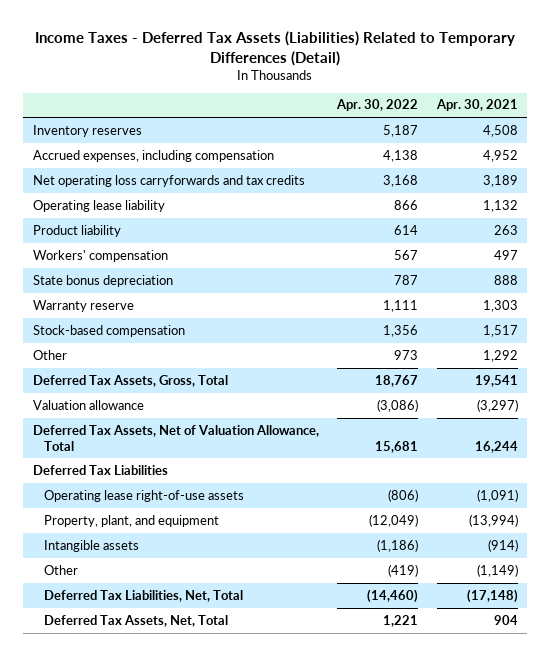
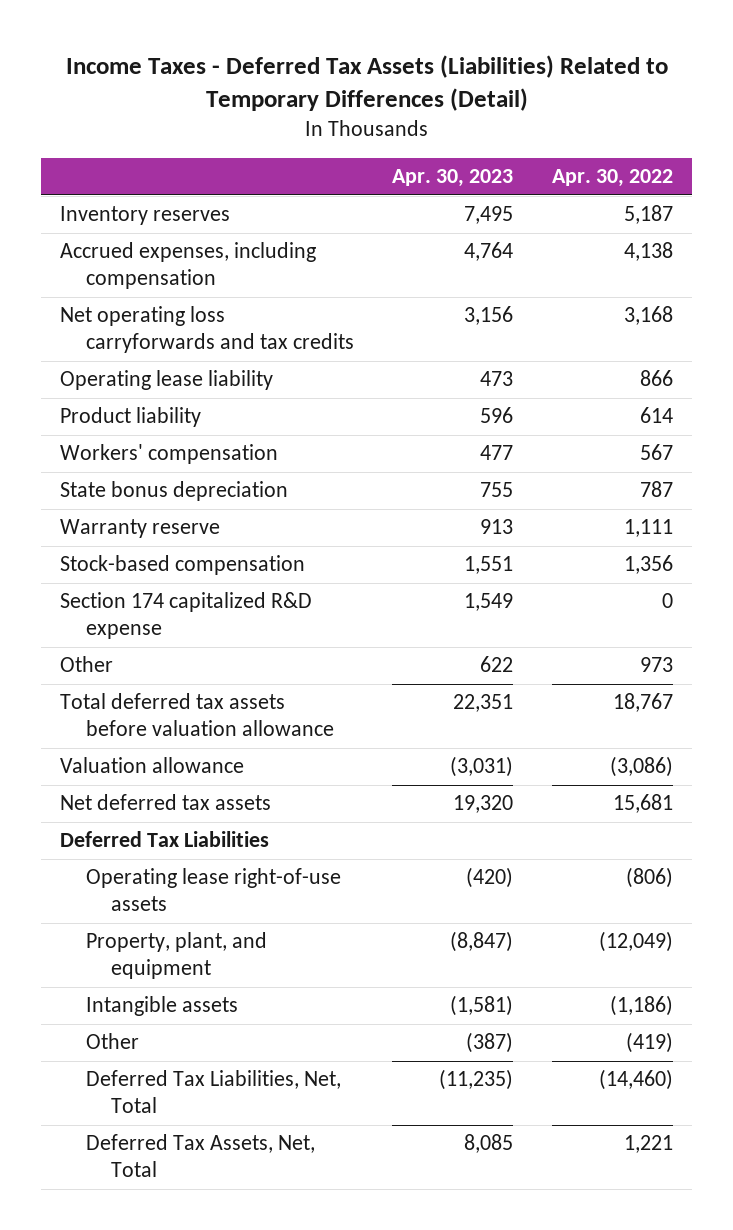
[436,99,519,112] Apr. 30, 2021 -> none
none -> [392,169,514,188] Apr. 30, 2023
none -> [60,592,313,640] Section 174 capitalized R&D expense
[32,374,228,387] Deferred Tax Assets, Gross, Total -> [60,693,334,737] Total deferred tax assets before valuation allowance
[32,424,319,451] Deferred Tax Assets, Net of Valuation Allowance, Total -> [60,794,272,811] Net deferred tax assets

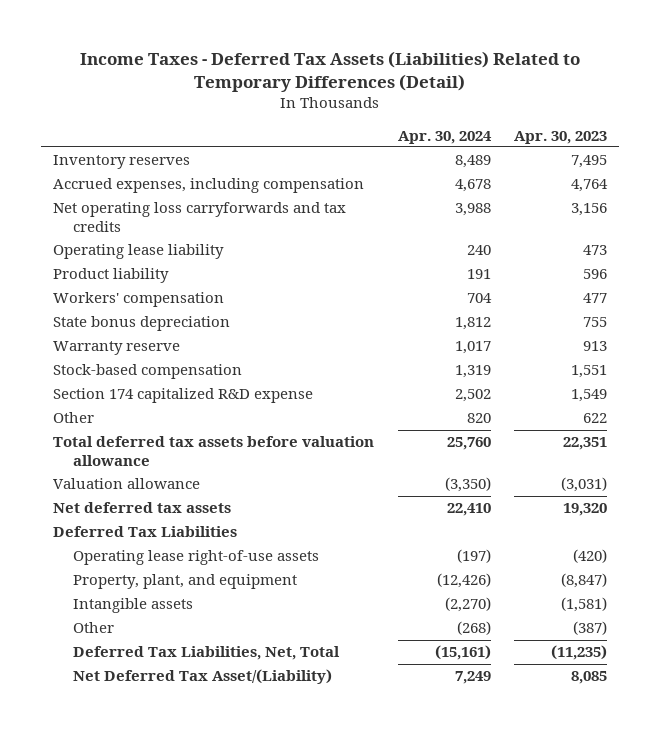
[552,169,674,188] Apr. 30, 2022 -> none
none -> [397,130,492,144] Apr. 30, 2024
[85,1134,315,1178] Deferred Tax Assets, Net, Total -> [72,669,332,685] Net Deferred Tax Asset/(Liability)

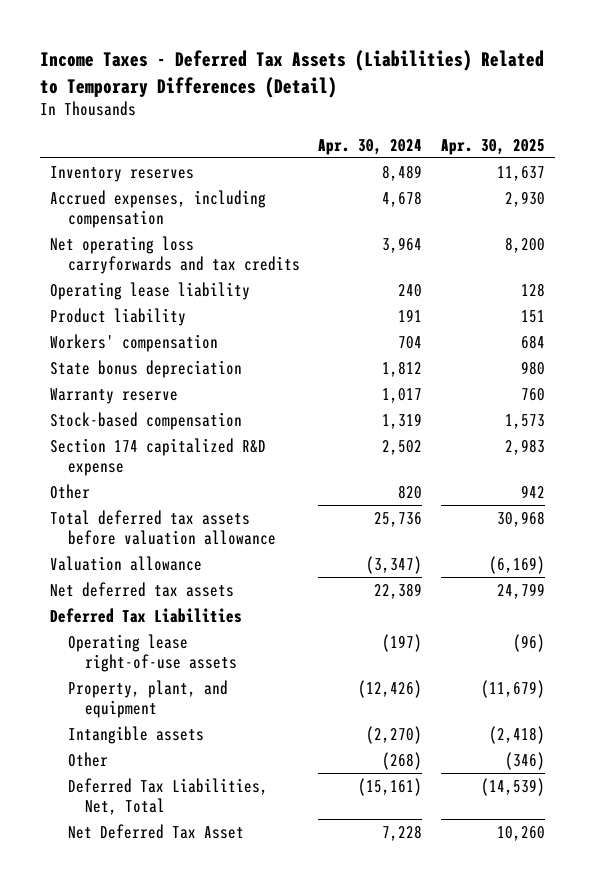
[513,130,607,144] Apr. 30, 2023 -> none
none -> [441,138,546,155] Apr. 30, 2025
[454,203,491,217] 3,988 -> [382,236,423,253] 3,964
[446,437,491,451] 25,760 -> [374,511,423,527] 25,736
[444,477,491,493] (3,350) -> [366,555,423,574] (3,347)
[446,503,491,517] 22,410 -> [374,582,423,599] 22,389
[72,669,332,685] Net Deferred Tax Asset/(Liability) -> [67,823,244,839] Net Deferred Tax Asset
[454,671,491,685] 7,249 -> [382,824,423,841] 7,228

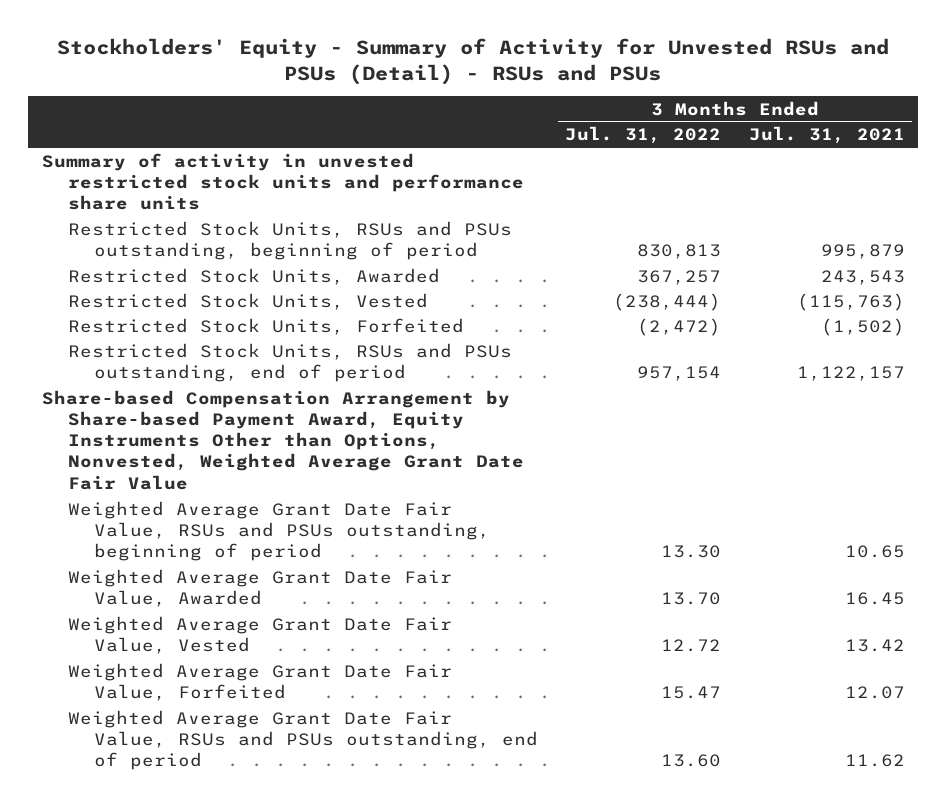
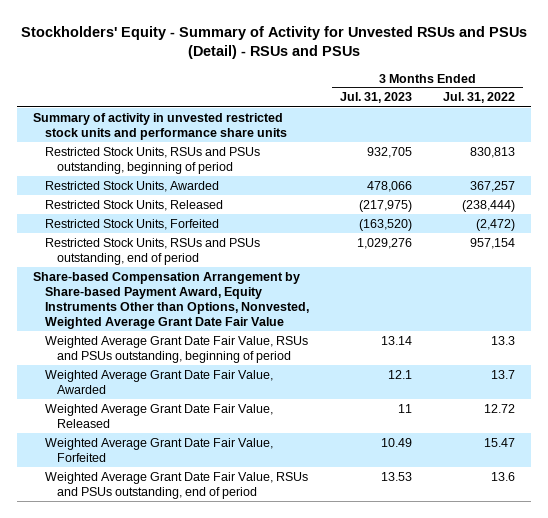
[748,126,905,145] Jul. 31, 2021 -> none
none -> [340,92,413,104] Jul. 31, 2023
[67,292,428,310] Restricted Stock Units, Vested -> [44,199,223,211] Restricted Stock Units, Released
[661,545,722,559] 13.30 -> [491,335,516,345] 13.3
[661,591,722,605] 13.70 -> [491,369,516,379] 13.7
[67,615,452,654] Weighted Average Grant Date Fair Value, Vested -> [44,403,273,428] Weighted Average Grant Date Fair Value, Released
[661,754,722,768] 13.60 -> [491,471,516,481] 13.6

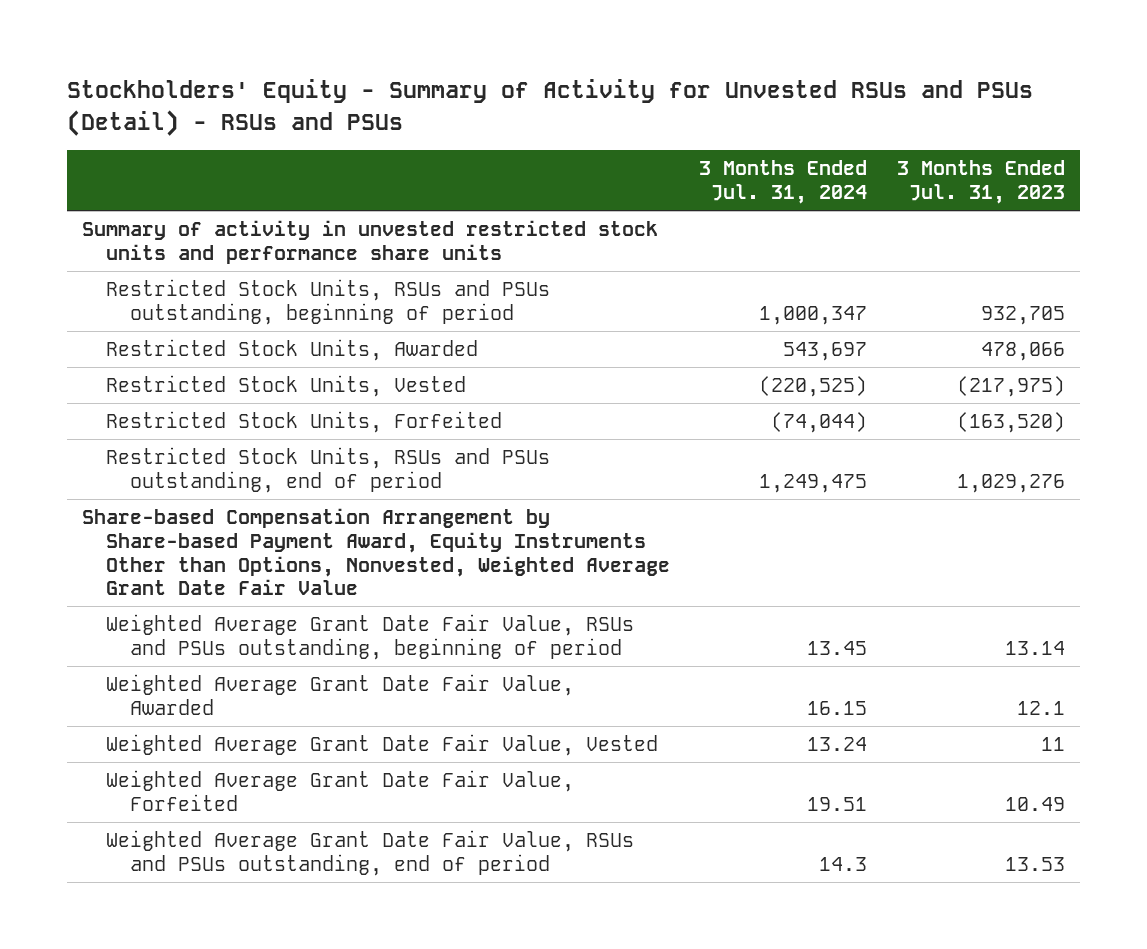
[443,92,516,104] Jul. 31, 2022 -> none
none -> [699,160,868,204] 3 Months Ended Jul. 31, 2024
[44,199,223,211] Restricted Stock Units, Released -> [106,375,467,398] Restricted Stock Units, Vested
[44,403,273,428] Weighted Average Grant Date Fair Value, Released -> [106,734,659,757] Weighted Average Grant Date Fair Value, Vested

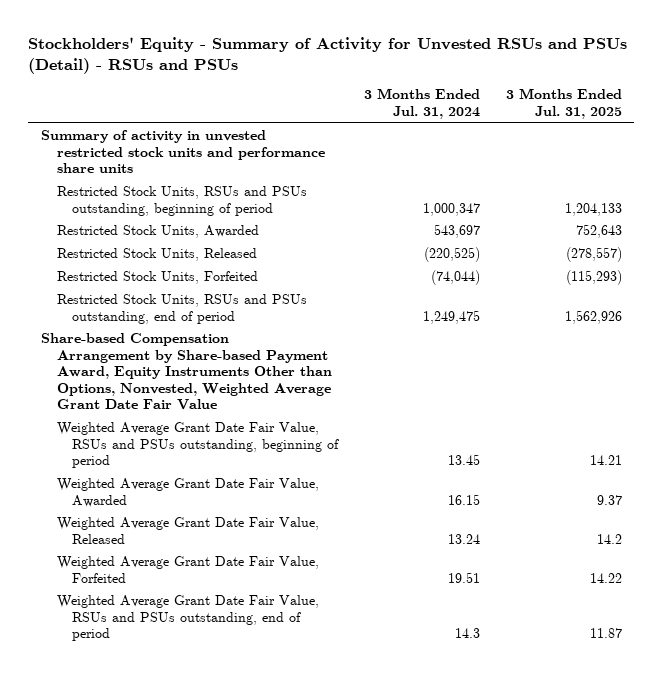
[896,160,1065,204] 3 Months Ended Jul. 31, 2023 -> none
none -> [505,88,622,119] 3 Months Ended Jul. 31, 2025
[106,375,467,398] Restricted Stock Units, Vested -> [56,248,257,262] Restricted Stock Units, Released
[106,734,659,757] Weighted Average Grant Date Fair Value, Vested -> [56,517,319,544] Weighted Average Grant Date Fair Value, Released

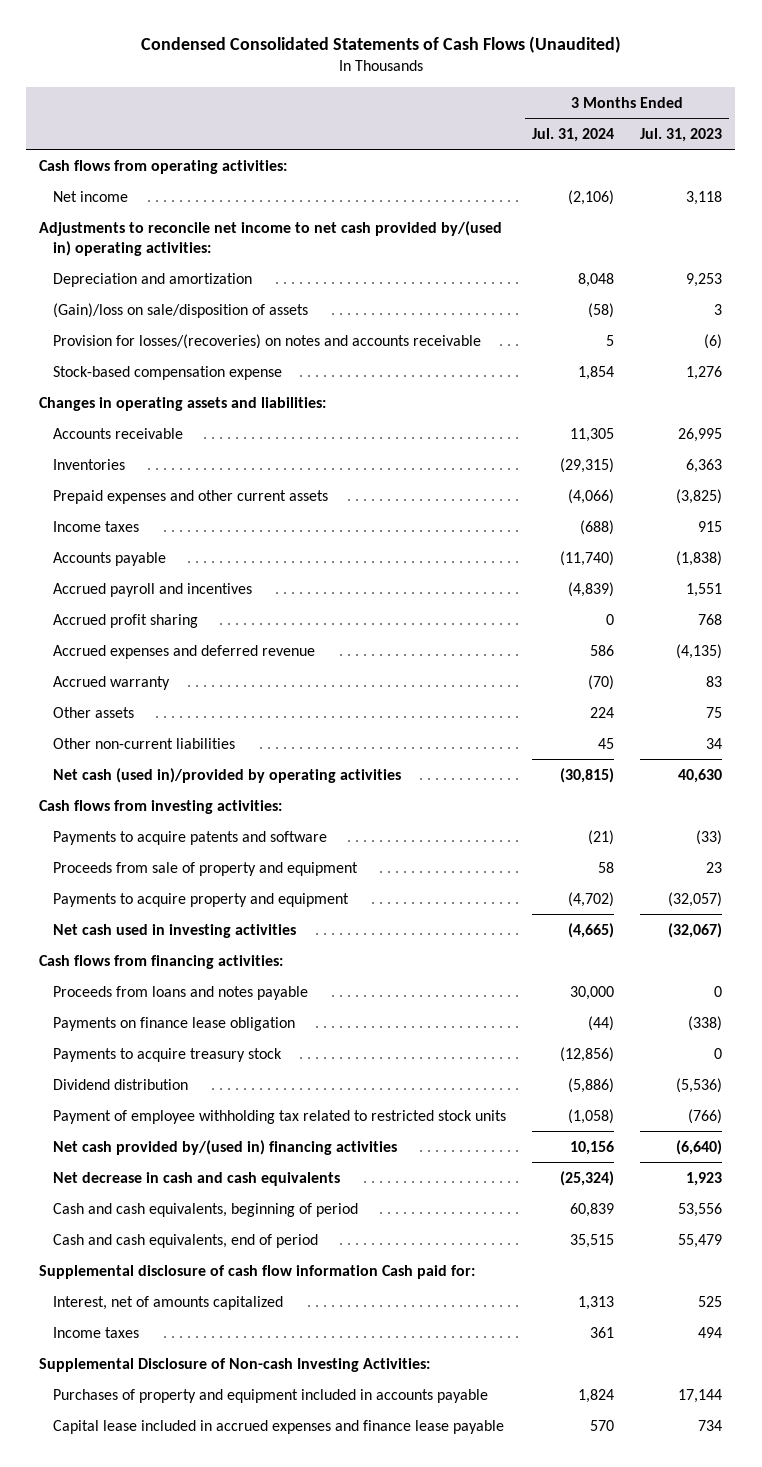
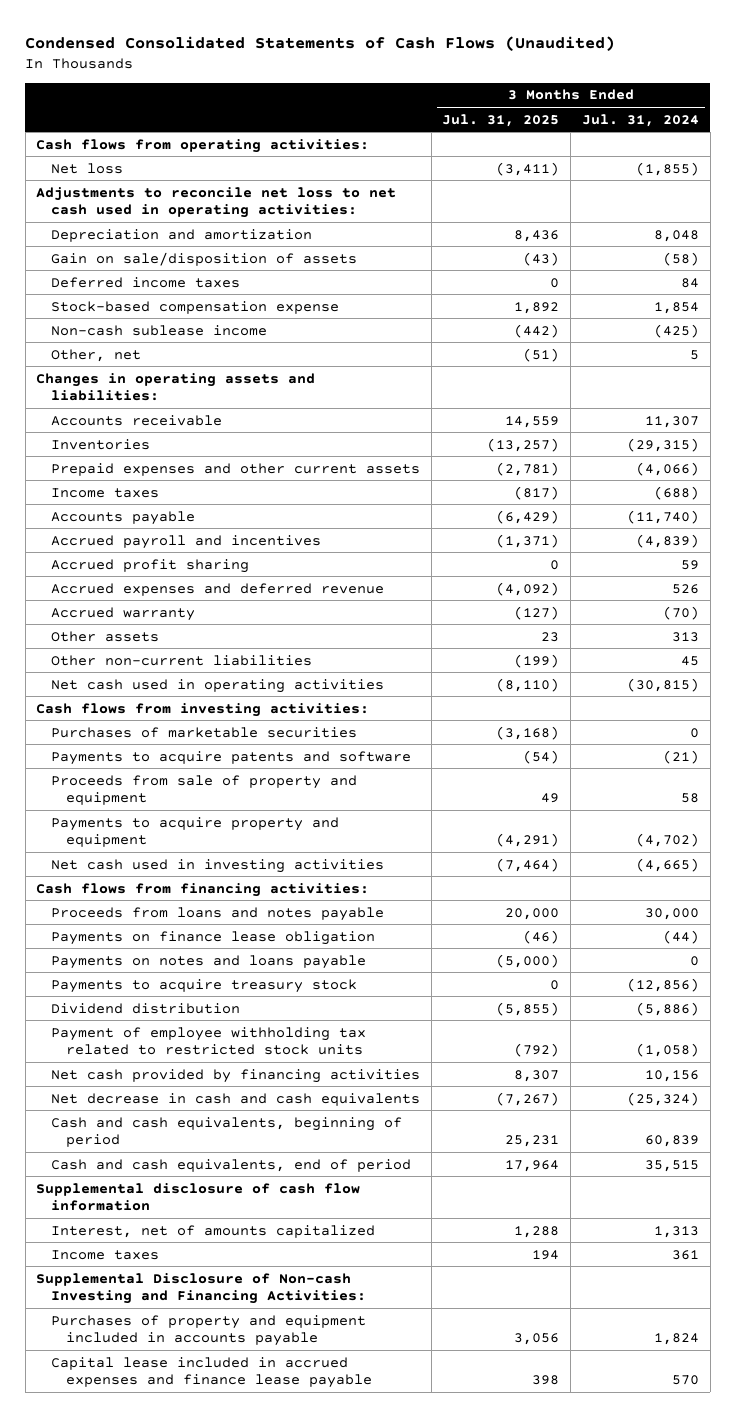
[640,127,723,142] Jul. 31, 2023 -> none
none -> [442,113,560,127] Jul. 31, 2025
[52,190,128,202] Net income -> [50,162,123,174] Net loss
[568,189,615,205] (2,106) -> [635,161,699,176] (1,855)
[39,220,503,256] Adjustments to reconcile net income to net cash provided by/(used in) operating activities: -> [36,186,397,218] Adjustments to reconcile net loss to net cash used in operating activities:
[52,333,481,349] Provision for losses/(recoveries) on notes and accounts receivable -> none
[52,302,308,318] (Gain)/loss on sale/disposition of assets -> [50,251,357,266] Gain on sale/disposition of assets
none -> [50,276,240,288] Deferred income taxes
none -> [50,324,267,336] Non-cash sublease income
none -> [50,348,141,362] Other, net
[570,427,615,442] 11,305 -> [644,415,699,428] 11,307
[606,613,615,625] 0 -> [680,559,699,570] 59
[590,644,615,656] 586 -> [671,583,699,594] 526
[590,706,615,718] 224 -> [671,631,699,642] 313
[52,767,401,783] Net cash (used in)/provided by operating activities -> [50,678,384,693] Net cash used in operating activities
none -> [50,726,357,738] Purchases of marketable securities
none -> [50,954,366,969] Payments on notes and loans payable
[52,1139,397,1155] Net cash provided by/(used in) financing activities -> [50,1068,420,1083] Net cash provided by financing activities
[39,1264,476,1279] Supplemental disclosure of cash flow information Cash paid for: -> [36,1182,361,1211] Supplemental disclosure of cash flow information
[39,1357,431,1372] Supplemental Disclosure of Non-cash Investing Activities: -> [36,1272,366,1304] Supplemental Disclosure of Non-cash Investing and Financing Activities:

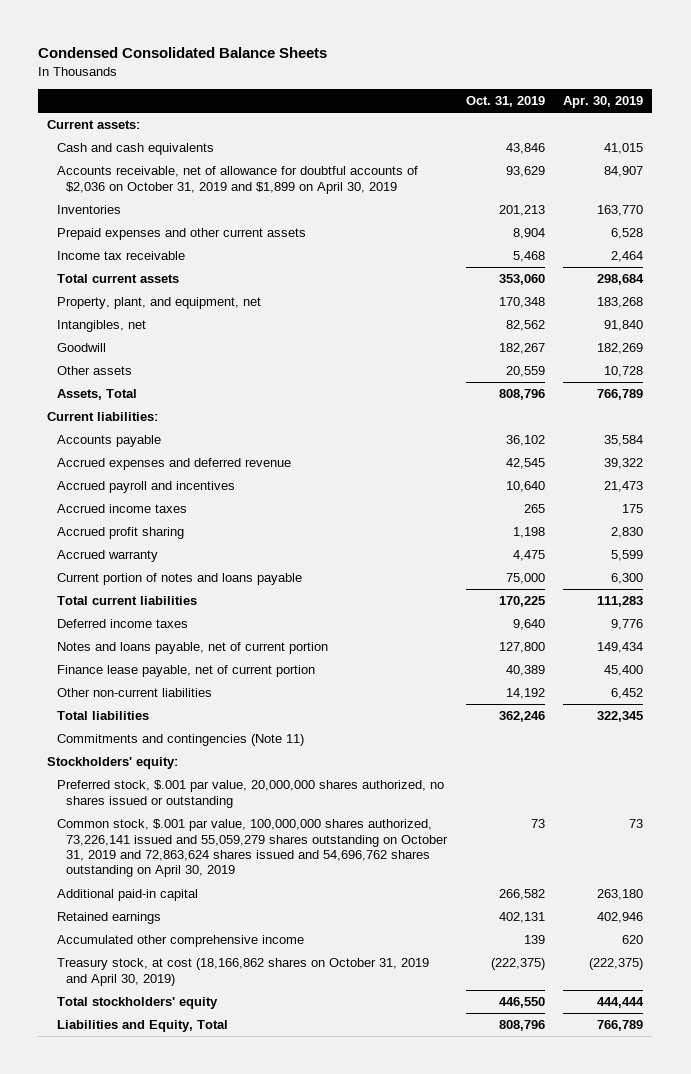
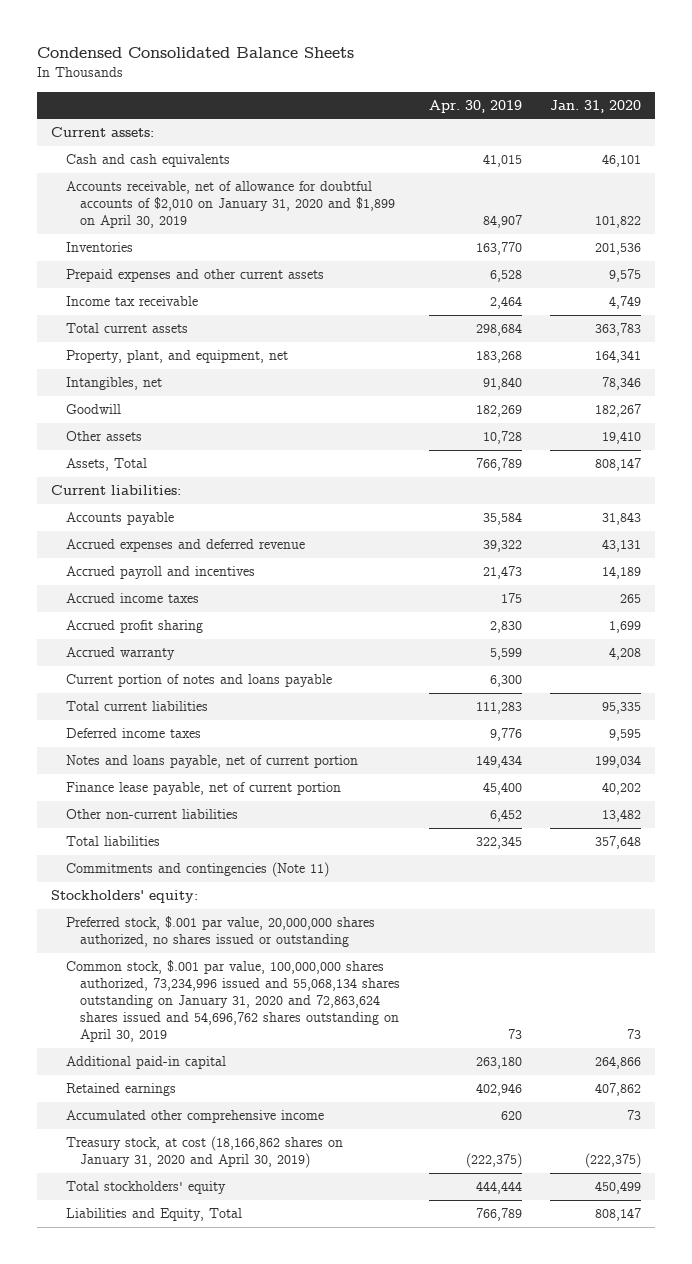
[465,96,545,108] Oct. 31, 2019 -> none
none -> [549,99,641,113] Jan. 31, 2020
[56,166,418,194] Accounts receivable, net of allowance for doubtful accounts of $2,036 on October 31, 2019 and $1,899 on April 30, 2019 -> [65,181,396,229] Accounts receivable, net of allowance for doubtful accounts of $2,010 on January 31, 2020 and $1,899 on April 30, 2019
[56,819,449,878] Common stock, $.001 par value, 100,000,000 shares authorized, 73,226,141 issued and 55,059,279 shares outstanding on October 31, 2019 and 72,863,624 shares issued and 54,696,762 shares outstanding on April 30, 2019 -> [65,960,401,1043] Common stock, $.001 par value, 100,000,000 shares authorized, 73,234,996 issued and 55,068,134 shares outstanding on January 31, 2020 and 72,863,624 shares issued and 54,696,762 shares outstanding on April 30, 2019
[56,958,429,986] Treasury stock, at cost (18,166,862 shares on October 31, 2019 and April 30, 2019) -> [65,1136,343,1169] Treasury stock, at cost (18,166,862 shares on January 31, 2020 and April 30, 2019)

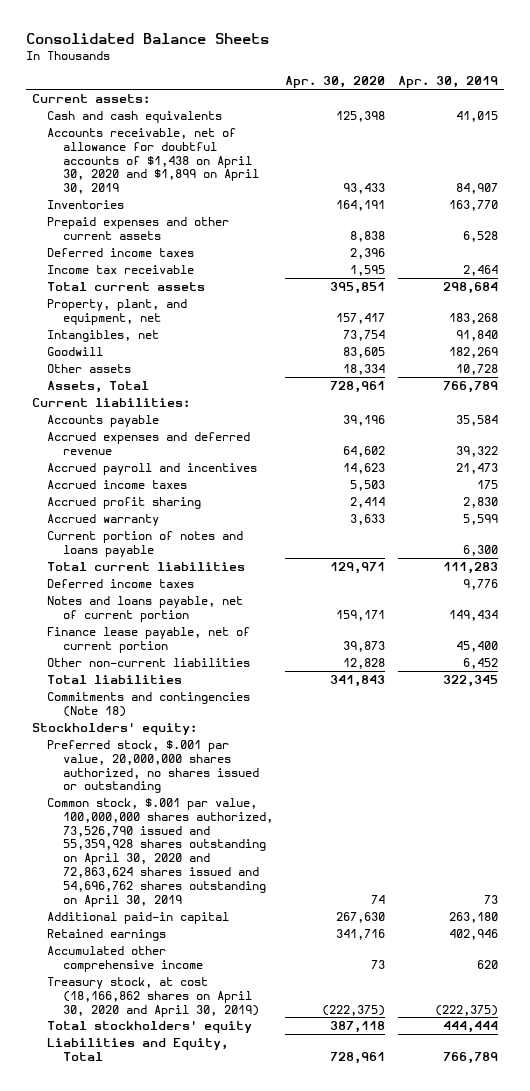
[36,47,354,59] Condensed Consolidated Balance Sheets -> [25,33,269,45] Consolidated Balance Sheets
[549,99,641,113] Jan. 31, 2020 -> none
none -> [285,76,386,89] Apr. 30, 2020
[65,181,396,229] Accounts receivable, net of allowance for doubtful accounts of $2,010 on January 31, 2020 and $1,899 on April 30, 2019 -> [47,127,259,195] Accounts receivable, net of allowance for doubtful accounts of $1,438 on April 30, 2020 and $1,899 on April 30, 2019
none -> [47,247,195,257] Deferred income taxes
[65,862,329,878] Commitments and contingencies (Note 11) -> [47,691,251,717] Commitments and contingencies (Note 18)
[65,960,401,1043] Common stock, $.001 par value, 100,000,000 shares authorized, 73,234,996 issued and 55,068,134 shares outstanding on January 31, 2020 and 72,863,624 shares issued and 54,696,762 shares outstanding on April 30, 2019 -> [47,797,273,907] Common stock, $.001 par value, 100,000,000 shares authorized, 73,526,790 issued and 55,359,928 shares outstanding on April 30, 2020 and 72,863,624 shares issued and 54,696,762 shares outstanding on April 30, 2019
[65,1136,343,1169] Treasury stock, at cost (18,166,862 shares on January 31, 2020 and April 30, 2019) -> [47,976,259,1017] Treasury stock, at cost (18,166,862 shares on April 30, 2020 and April 30, 2019)

